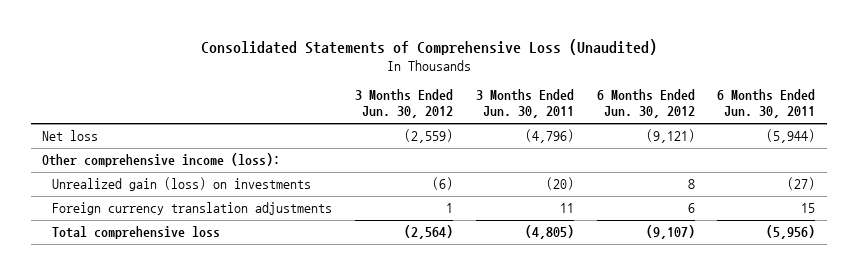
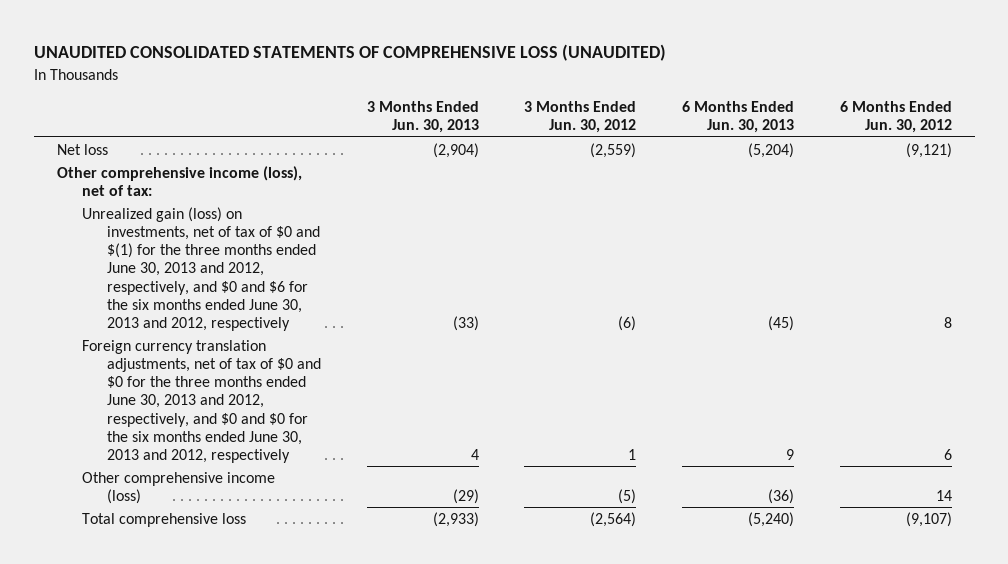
[200,38,657,55] Consolidated Statements of Comprehensive Loss (Unaudited) -> [33,44,666,62] UNAUDITED CONSOLIDATED STATEMENTS OF COMPREHENSIVE LOSS (UNAUDITED)
[475,89,574,119] 3 Months Ended Jun. 30, 2011 -> none
[717,89,816,119] 6 Months Ended Jun. 30, 2011 -> none
none -> [366,101,479,134] 3 Months Ended Jun. 30, 2013
none -> [682,101,795,134] 6 Months Ended Jun. 30, 2013
[42,153,281,168] Other comprehensive income (loss): -> [56,165,302,196] Other comprehensive income (loss), net of tax:
[52,177,312,192] Unrealized gain (loss) on investments -> [81,206,321,331] Unrealized gain (loss) on investments, net of tax of $0 and $(1) for the three months ended June 30, 2013 and 2012, respectively, and $0 and $6 for the six months ended June 30, 2013 and 2012, respectively
[52,202,333,216] Foreign currency translation adjustments -> [81,339,322,463] Foreign currency translation adjustments, net of tax of $0 and $0 for the three months ended June 30, 2013 and 2012, respectively, and $0 and $0 for the six months ended June 30, 2013 and 2012, respectively
none -> [81,471,275,504] Other comprehensive income (loss)

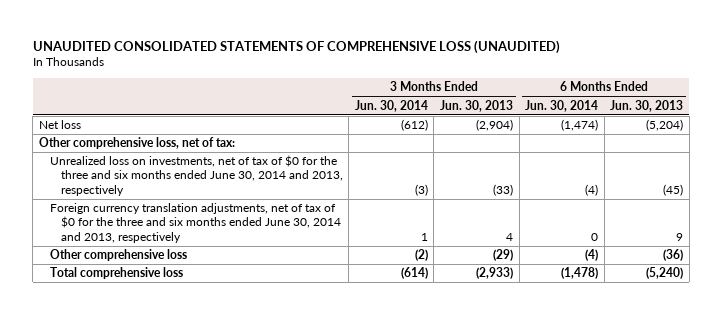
[524,101,637,134] 3 Months Ended Jun. 30, 2012 -> none
[839,101,952,134] 6 Months Ended Jun. 30, 2012 -> none
none -> [354,99,428,112] Jun. 30, 2014
none -> [525,99,599,112] Jun. 30, 2014
[56,165,302,196] Other comprehensive income (loss), net of tax: -> [39,137,236,150] Other comprehensive loss, net of tax:
[81,206,321,331] Unrealized gain (loss) on investments, net of tax of $0 and $(1) for the three months ended June 30, 2013 and 2012, respectively, and $0 and $6 for the six months ended June 30, 2013 and 2012, respectively -> [49,155,343,196] Unrealized loss on investments, net of tax of $0 for the three and six months ended June 30, 2014 and 2013, respectively
[81,339,322,463] Foreign currency translation adjustments, net of tax of $0 and $0 for the three months ended June 30, 2013 and 2012, respectively, and $0 and $0 for the six months ended June 30, 2013 and 2012, respectively -> [49,203,341,243] Foreign currency translation adjustments, net of tax of $0 for the three and six months ended June 30, 2014 and 2013, respectively
[81,471,275,504] Other comprehensive income (loss) -> [49,249,187,262] Other comprehensive loss

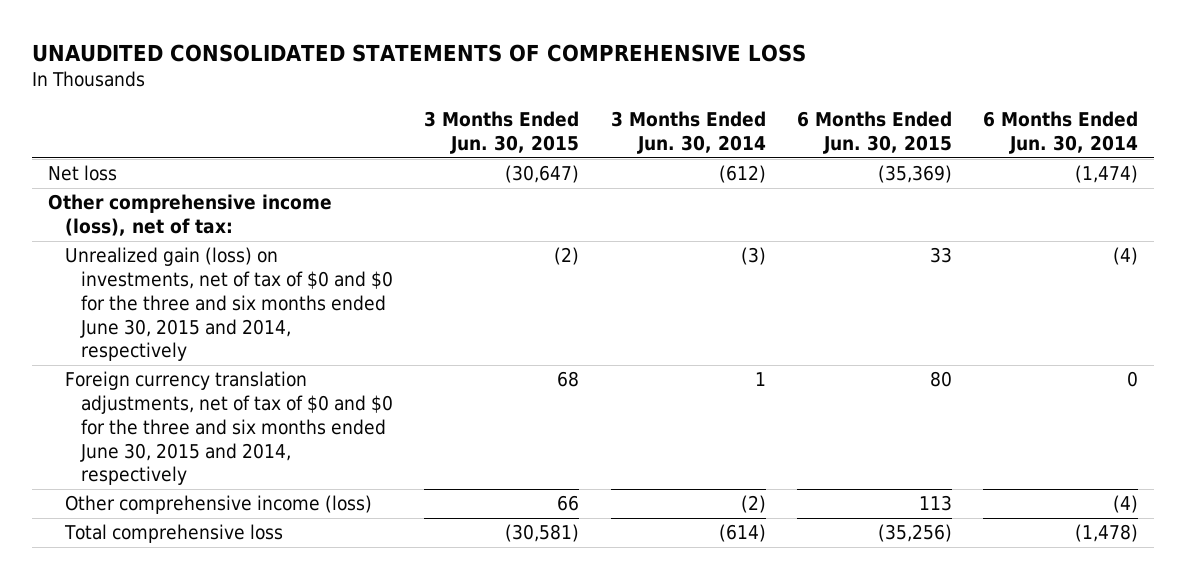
[32,39,560,54] UNAUDITED CONSOLIDATED STATEMENTS OF COMPREHENSIVE LOSS (UNAUDITED) -> [32,44,807,63] UNAUDITED CONSOLIDATED STATEMENTS OF COMPREHENSIVE LOSS
[439,99,513,112] Jun. 30, 2013 -> none
[610,99,684,112] Jun. 30, 2013 -> none
none -> [424,111,580,154] 3 Months Ended Jun. 30, 2015
none -> [796,111,952,154] 6 Months Ended Jun. 30, 2015
[39,137,236,150] Other comprehensive loss, net of tax: -> [47,194,332,237] Other comprehensive income (loss), net of tax:
[49,155,343,196] Unrealized loss on investments, net of tax of $0 for the three and six months ended June 30, 2014 and 2013, respectively -> [64,247,394,362] Unrealized gain (loss) on investments, net of tax of $0 and $0 for the three and six months ended June 30, 2015 and 2014, respectively
[49,203,341,243] Foreign currency translation adjustments, net of tax of $0 for the three and six months ended June 30, 2014 and 2013, respectively -> [64,371,394,486] Foreign currency translation adjustments, net of tax of $0 and $0 for the three and six months ended June 30, 2015 and 2014, respectively
[49,249,187,262] Other comprehensive loss -> [64,495,372,515] Other comprehensive income (loss)

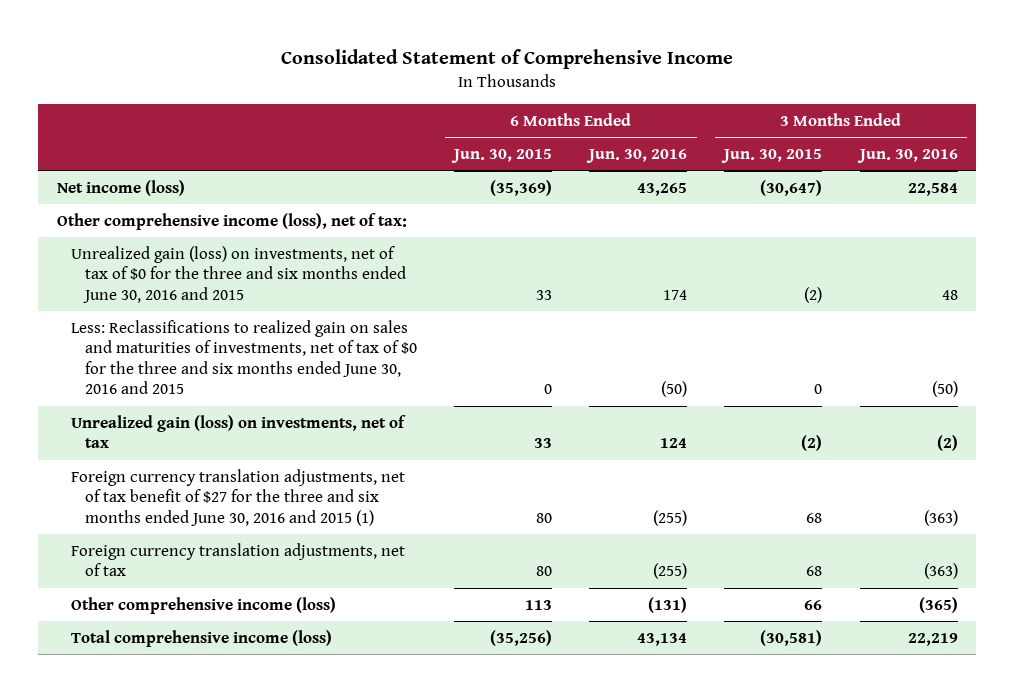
[32,44,807,63] UNAUDITED CONSOLIDATED STATEMENTS OF COMPREHENSIVE LOSS -> [281,49,734,70] Consolidated Statement of Comprehensive Income
[610,111,766,154] 3 Months Ended Jun. 30, 2014 -> none
[983,111,1139,154] 6 Months Ended Jun. 30, 2014 -> none
none -> [586,148,688,163] Jun. 30, 2016
none -> [856,148,958,163] Jun. 30, 2016
[47,165,117,182] Net loss -> [56,179,185,196] Net income (loss)
[64,247,394,362] Unrealized gain (loss) on investments, net of tax of $0 and $0 for the three and six months ended June 30, 2015 and 2014, respectively -> [71,245,407,303] Unrealized gain (loss) on investments, net of tax of $0 for the three and six months ended June 30, 2016 and 2015
none -> [71,319,418,395] Less: Reclassifications to realized gain on sales and maturities of investments, net of tax of $0 for the three and six months ended June 30, 2016 and 2015
none -> [71,414,407,449] Unrealized gain (loss) on investments, net of tax
none -> [71,468,406,526] Foreign currency translation adjustments, net of tax benefit of $27 for the three and six months ended June 30, 2016 and 2015 (1)
[64,371,394,486] Foreign currency translation adjustments, net of tax of $0 and $0 for the three and six months ended June 30, 2015 and 2014, respectively -> [71,542,406,577] Foreign currency translation adjustments, net of tax
[63,524,283,544] Total comprehensive loss -> [71,629,333,647] Total comprehensive income (loss)

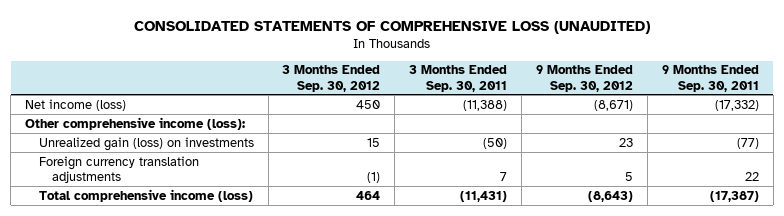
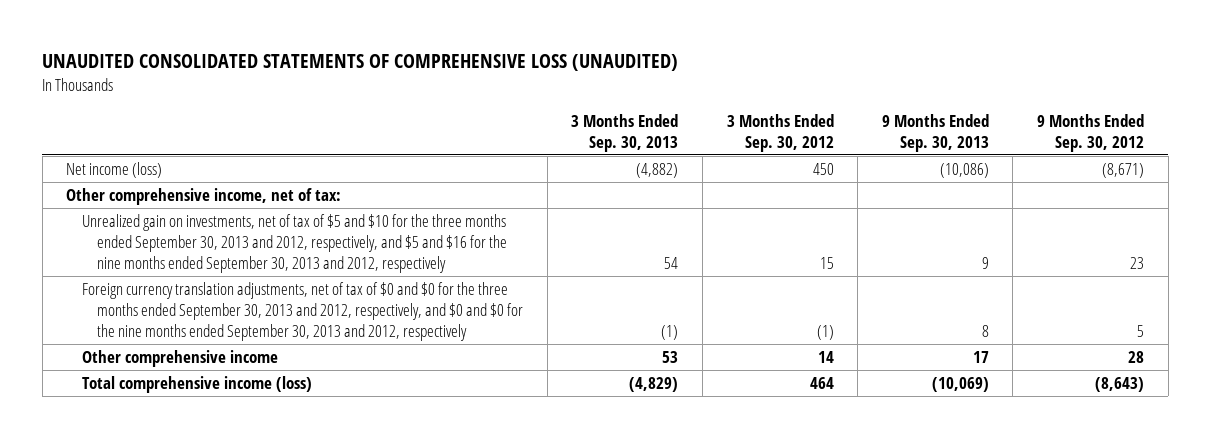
[133,20,650,34] CONSOLIDATED STATEMENTS OF COMPREHENSIVE LOSS (UNAUDITED) -> [42,54,679,72] UNAUDITED CONSOLIDATED STATEMENTS OF COMPREHENSIVE LOSS (UNAUDITED)
[409,65,508,92] 3 Months Ended Sep. 30, 2011 -> none
[661,65,759,92] 9 Months Ended Sep. 30, 2011 -> none
none -> [571,113,679,152] 3 Months Ended Sep. 30, 2013
none -> [881,113,989,152] 9 Months Ended Sep. 30, 2013
[25,116,246,130] Other comprehensive income (loss): -> [66,188,342,206] Other comprehensive income, net of tax:
[38,136,254,151] Unrealized gain (loss) on investments -> [81,214,507,273] Unrealized gain on investments, net of tax of $5 and $10 for the three months ended September 30, 2013 and 2012, respectively, and $5 and $16 for the nine months ended September 30, 2013 and 2012, respectively
[38,155,199,184] Foreign currency translation adjustments -> [81,282,523,341] Foreign currency translation adjustments, net of tax of $0 and $0 for the three months ended September 30, 2013 and 2012, respectively, and $0 and $0 for the nine months ended September 30, 2013 and 2012, respectively
none -> [81,350,278,368] Other comprehensive income

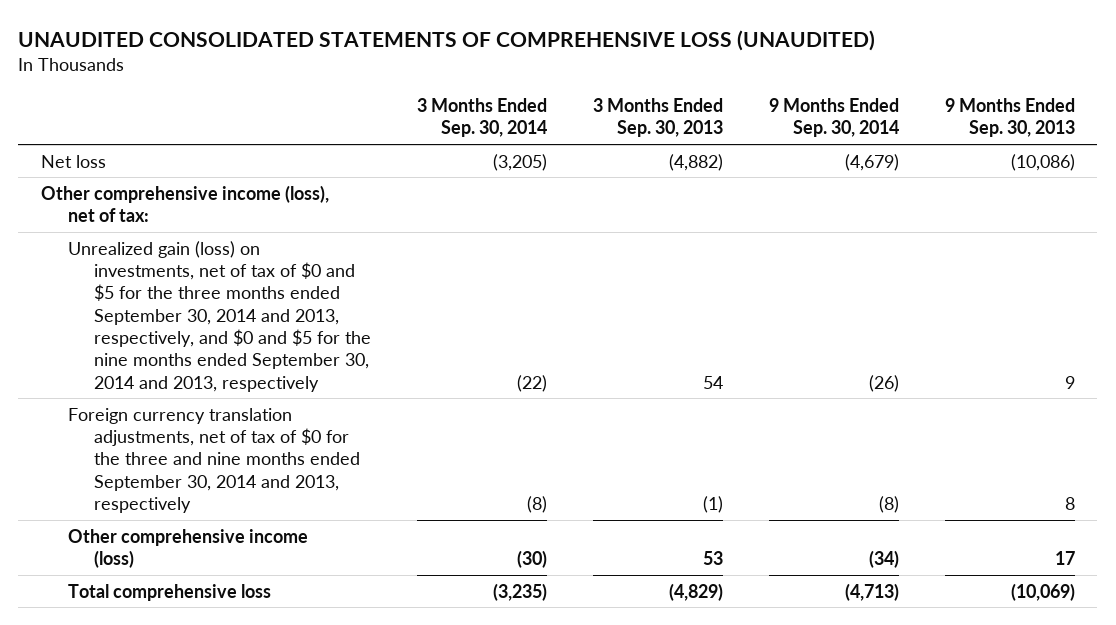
[726,113,834,152] 3 Months Ended Sep. 30, 2012 -> none
[1037,113,1145,152] 9 Months Ended Sep. 30, 2012 -> none
none -> [416,98,547,138] 3 Months Ended Sep. 30, 2014
none -> [768,98,899,138] 9 Months Ended Sep. 30, 2014
[66,162,163,179] Net income (loss) -> [41,154,107,168] Net loss
[66,188,342,206] Other comprehensive income, net of tax: -> [41,184,330,223] Other comprehensive income (loss), net of tax:
[81,214,507,273] Unrealized gain on investments, net of tax of $5 and $10 for the three months ended September 30, 2013 and 2012, respectively, and $5 and $16 for the nine months ended September 30, 2013 and 2012, respectively -> [67,240,371,392] Unrealized gain (loss) on investments, net of tax of $0 and $5 for the three months ended September 30, 2014 and 2013, respectively, and $0 and $5 for the nine months ended September 30, 2014 and 2013, respectively
[81,282,523,341] Foreign currency translation adjustments, net of tax of $0 and $0 for the three months ended September 30, 2013 and 2012, respectively, and $0 and $0 for the nine months ended September 30, 2013 and 2012, respectively -> [67,407,360,514] Foreign currency translation adjustments, net of tax of $0 for the three and nine months ended September 30, 2014 and 2013, respectively
[81,350,278,368] Other comprehensive income -> [67,528,308,569] Other comprehensive income (loss)
[81,376,312,394] Total comprehensive income (loss) -> [67,583,271,601] Total comprehensive loss

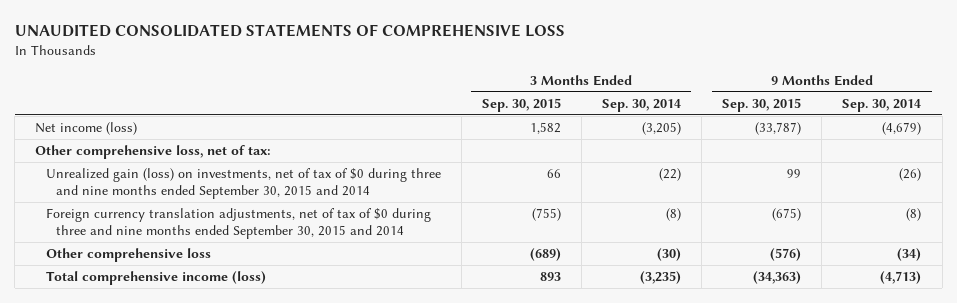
[18,29,876,51] UNAUDITED CONSOLIDATED STATEMENTS OF COMPREHENSIVE LOSS (UNAUDITED) -> [14,24,565,38] UNAUDITED CONSOLIDATED STATEMENTS OF COMPREHENSIVE LOSS
[592,98,723,138] 3 Months Ended Sep. 30, 2013 -> none
[944,98,1075,138] 9 Months Ended Sep. 30, 2013 -> none
none -> [481,97,561,112] Sep. 30, 2015
none -> [722,97,802,112] Sep. 30, 2015
[41,154,107,168] Net loss -> [35,122,138,136] Net income (loss)
[41,184,330,223] Other comprehensive income (loss), net of tax: -> [35,145,272,160] Other comprehensive loss, net of tax:
[67,240,371,392] Unrealized gain (loss) on investments, net of tax of $0 and $5 for the three months ended September 30, 2014 and 2013, respectively, and $0 and $5 for the nine months ended September 30, 2014 and 2013, respectively -> [45,168,441,199] Unrealized gain (loss) on investments, net of tax of $0 during three and nine months ended September 30, 2015 and 2014
[67,407,360,514] Foreign currency translation adjustments, net of tax of $0 for the three and nine months ended September 30, 2014 and 2013, respectively -> [45,208,431,239] Foreign currency translation adjustments, net of tax of $0 during three and nine months ended September 30, 2015 and 2014
[67,528,308,569] Other comprehensive income (loss) -> [45,248,211,263] Other comprehensive loss
[67,583,271,601] Total comprehensive loss -> [45,271,266,286] Total comprehensive income (loss)

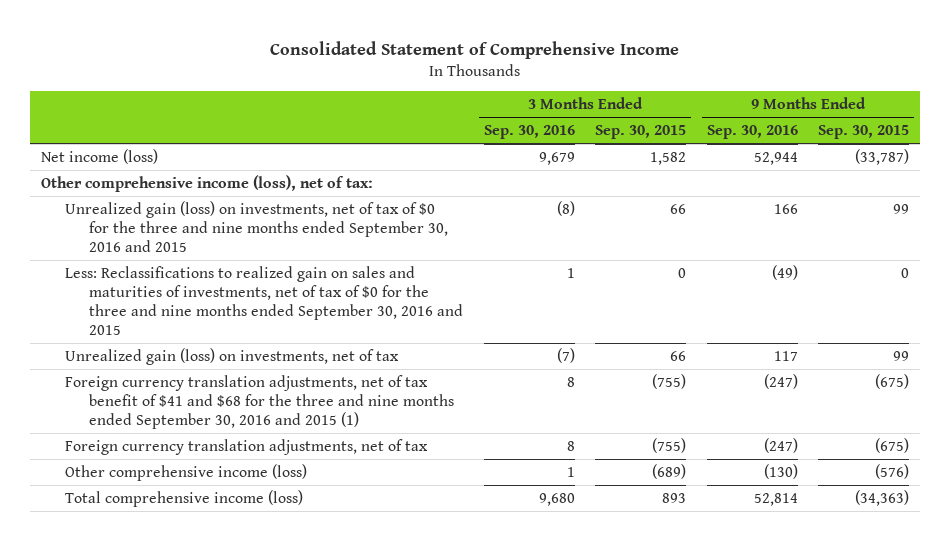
[14,24,565,38] UNAUDITED CONSOLIDATED STATEMENTS OF COMPREHENSIVE LOSS -> [269,40,679,59] Consolidated Statement of Comprehensive Income
[601,98,681,112] Sep. 30, 2014 -> none
[842,98,922,112] Sep. 30, 2014 -> none
none -> [483,125,575,140] Sep. 30, 2016
none -> [706,125,798,140] Sep. 30, 2016
[35,145,272,160] Other comprehensive loss, net of tax: -> [40,174,373,192] Other comprehensive income (loss), net of tax:
[45,168,441,199] Unrealized gain (loss) on investments, net of tax of $0 during three and nine months ended September 30, 2015 and 2014 -> [64,200,449,252] Unrealized gain (loss) on investments, net of tax of $0 for the three and nine months ended September 30, 2016 and 2015
none -> [64,265,464,335] Less: Reclassifications to realized gain on sales and maturities of investments, net of tax of $0 for the three and nine months ended September 30, 2016 and 2015
none -> [64,347,399,365] Unrealized gain (loss) on investments, net of tax
none -> [64,374,455,429] Foreign currency translation adjustments, net of tax benefit of $41 and $68 for the three and nine months ended September 30, 2016 and 2015 (1)
[45,208,431,239] Foreign currency translation adjustments, net of tax of $0 during three and nine months ended September 30, 2015 and 2014 -> [64,438,428,455] Foreign currency translation adjustments, net of tax
[45,248,211,263] Other comprehensive loss -> [64,463,307,481] Other comprehensive income (loss)

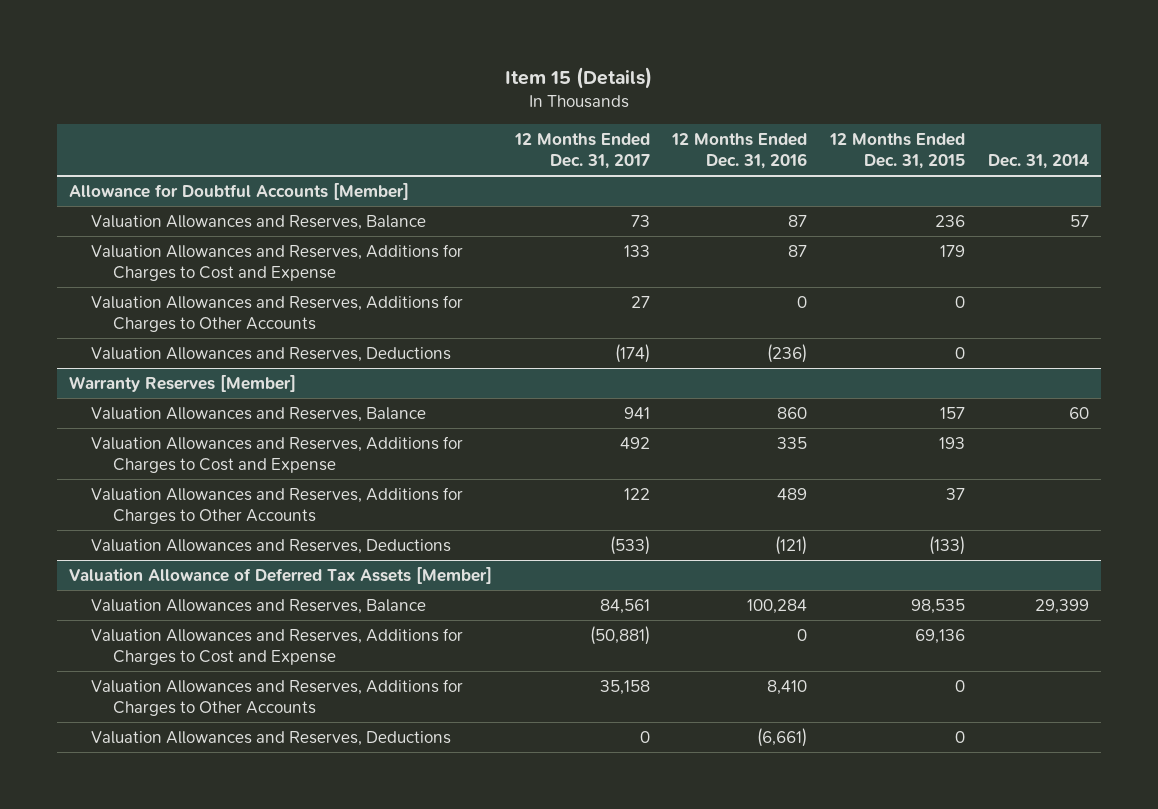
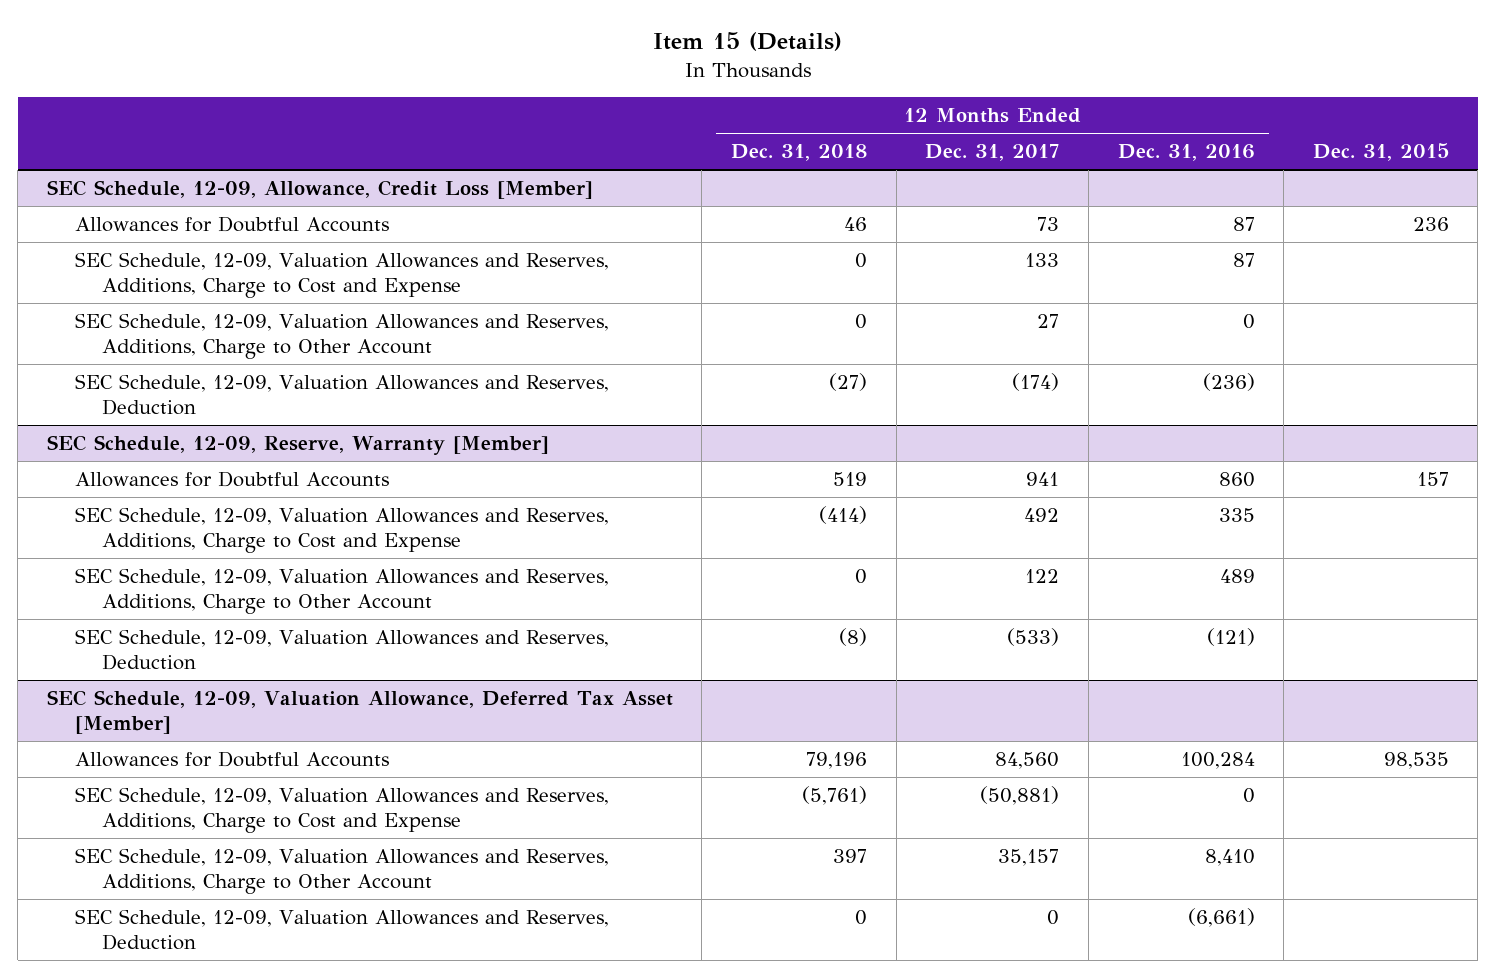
[829,132,966,170] 12 Months Ended Dec. 31, 2015 -> none
[988,154,1090,170] Dec. 31, 2014 -> none
none -> [730,144,867,162] Dec. 31, 2018
none -> [1312,143,1449,162] Dec. 31, 2015
[68,182,409,200] Allowance for Doubtful Accounts [Member] -> none
[90,598,426,614] Valuation Allowances and Reserves, Balance -> none
none -> [46,180,593,200] SEC Schedule, 12-09, Allowance, Credit Loss [Member]
[90,214,426,230] Valuation Allowances and Reserves, Balance -> [74,216,389,233] Allowances for Doubtful Accounts
[90,243,463,282] Valuation Allowances and Reserves, Additions for Charges to Cost and Expense -> [74,252,609,298] SEC Schedule, 12-09, Valuation Allowances and Reserves, Additions, Charge to Cost and Expense
[90,294,463,333] Valuation Allowances and Reserves, Additions for Charges to Other Accounts -> [74,313,609,359] SEC Schedule, 12-09, Valuation Allowances and Reserves, Additions, Charge to Other Account
[90,346,451,362] Valuation Allowances and Reserves, Deductions -> [74,374,609,415] SEC Schedule, 12-09, Valuation Allowances and Reserves, Deduction
[68,374,296,392] Warranty Reserves [Member] -> [46,435,549,456] SEC Schedule, 12-09, Reserve, Warranty [Member]
[90,406,426,422] Valuation Allowances and Reserves, Balance -> [74,471,389,488] Allowances for Doubtful Accounts
[90,435,463,474] Valuation Allowances and Reserves, Additions for Charges to Cost and Expense -> [74,507,609,553] SEC Schedule, 12-09, Valuation Allowances and Reserves, Additions, Charge to Cost and Expense
[90,486,463,525] Valuation Allowances and Reserves, Additions for Charges to Other Accounts -> [74,568,609,614] SEC Schedule, 12-09, Valuation Allowances and Reserves, Additions, Charge to Other Account
[90,538,451,554] Valuation Allowances and Reserves, Deductions -> [74,629,609,670] SEC Schedule, 12-09, Valuation Allowances and Reserves, Deduction
[68,566,492,584] Valuation Allowance of Deferred Tax Assets [Member] -> [46,690,673,734] SEC Schedule, 12-09, Valuation Allowance, Deferred Tax Asset [Member]
none -> [74,751,389,768] Allowances for Doubtful Accounts
[90,627,463,666] Valuation Allowances and Reserves, Additions for Charges to Cost and Expense -> [74,787,609,833] SEC Schedule, 12-09, Valuation Allowances and Reserves, Additions, Charge to Cost and Expense
[90,678,463,717] Valuation Allowances and Reserves, Additions for Charges to Other Accounts -> [74,848,609,894] SEC Schedule, 12-09, Valuation Allowances and Reserves, Additions, Charge to Other Account
[599,679,650,695] 35,158 -> [998,849,1060,867] 35,157
[90,730,451,746] Valuation Allowances and Reserves, Deductions -> [74,909,609,950] SEC Schedule, 12-09, Valuation Allowances and Reserves, Deduction

